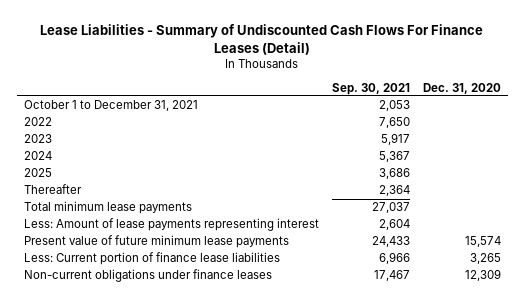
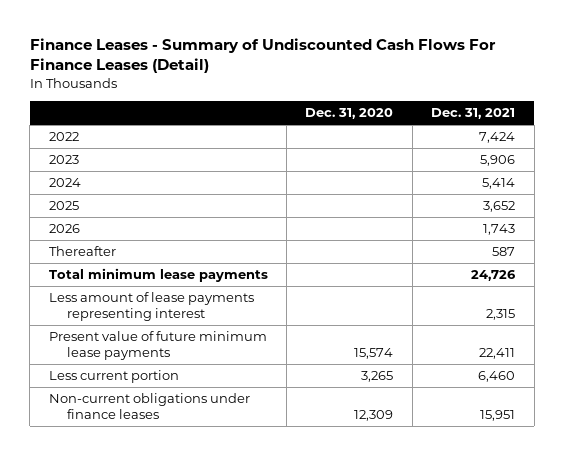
[40,23,484,55] Lease Liabilities - Summary of Undiscounted Cash Flows For Finance Leases (Detail) -> [29,38,496,74] Finance Leases - Summary of Undiscounted Cash Flows For Finance Leases (Detail)
[331,82,410,95] Sep. 30, 2021 -> none
none -> [431,108,516,120] Dec. 31, 2021
[23,100,198,112] October 1 to December 31, 2021 -> none
none -> [48,224,80,234] 2026
[23,218,319,232] Less: Amount of lease payments representing interest -> [48,292,254,321] Less amount of lease payments representing interest
[23,252,280,266] Less: Current portion of finance lease liabilities -> [48,370,179,384] Less current portion

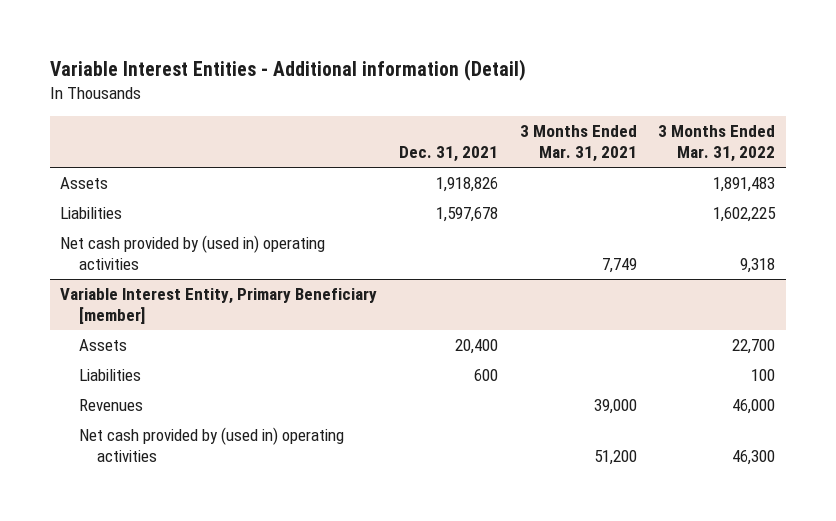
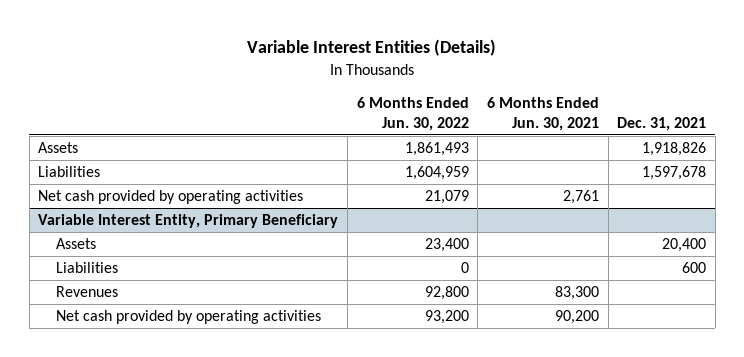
[49,59,526,82] Variable Interest Entities - Additional information (Detail) -> [247,39,497,57] Variable Interest Entities (Details)
[519,125,637,163] 3 Months Ended Mar. 31, 2021 -> none
[658,125,776,163] 3 Months Ended Mar. 31, 2022 -> none
none -> [356,96,469,131] 6 Months Ended Jun. 30, 2022
none -> [486,96,599,131] 6 Months Ended Jun. 30, 2021
[60,234,326,270] Net cash provided by (used in) operating activities -> [38,190,304,205] Net cash provided by operating activities
[60,287,378,324] Variable Interest Entity, Primary Beneficiary [member] -> [38,214,339,229] Variable Interest Entity, Primary Beneficiary
[78,426,344,462] Net cash provided by (used in) operating activities -> [55,310,321,325] Net cash provided by operating activities

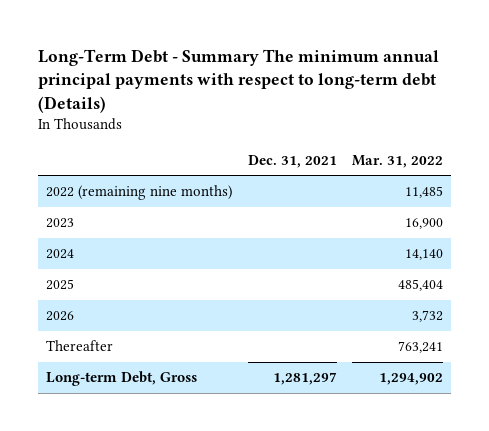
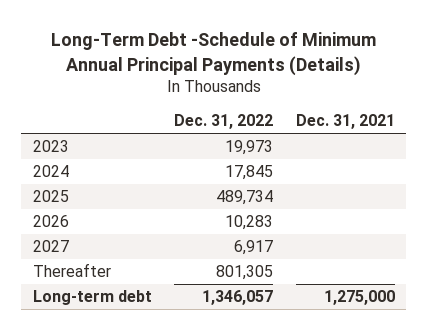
[38,48,440,113] Long-Term Debt - Summary The minimum annual principal payments with respect to long-term debt (Details) -> [50,31,376,76] Long-Term Debt -Schedule of Minimum Annual Principal Payments (Details)
[352,154,444,168] Mar. 31, 2022 -> none
none -> [174,113,274,129] Dec. 31, 2022
[45,185,232,201] 2022 (remaining nine months) -> none
none -> [32,240,69,253] 2027
[45,371,197,387] Long-term Debt, Gross -> [32,290,152,306] Long-term debt
[272,372,337,386] 1,281,297 -> [323,290,395,306] 1,275,000

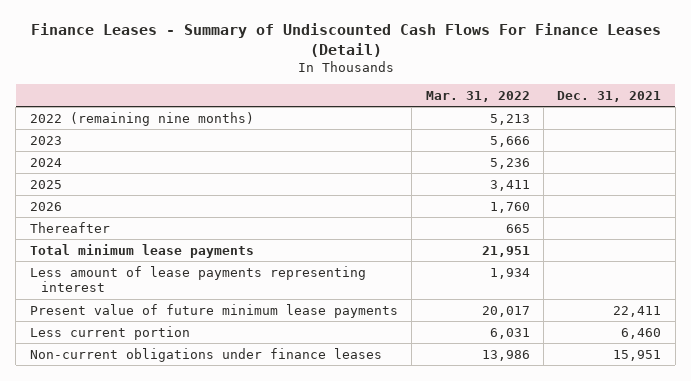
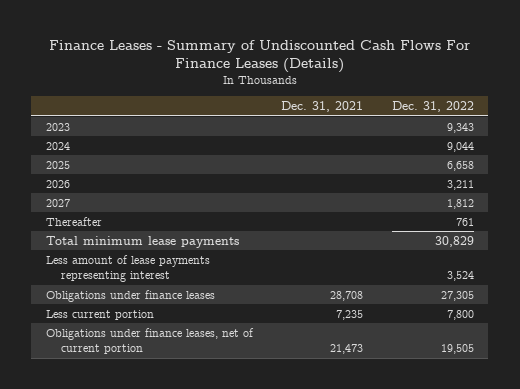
[30,23,661,57] Finance Leases - Summary of Undiscounted Cash Flows For Finance Leases (Detail) -> [48,39,470,74] Finance Leases - Summary of Undiscounted Cash Flows For Finance Leases (Details)
[425,90,530,102] Mar. 31, 2022 -> none
none -> [392,101,475,113] Dec. 31, 2022
[29,111,254,126] 2022 (remaining nine months) -> none
none -> [45,198,70,207] 2027
[29,303,398,318] Present value of future minimum lease payments -> none
none -> [45,289,215,302] Obligations under finance leases
[621,327,662,339] 6,460 -> [336,309,364,320] 7,235
[29,347,382,362] Non-current obligations under finance leases -> [45,327,254,355] Obligations under finance leases, net of current portion
[613,349,662,361] 15,951 -> [330,344,364,355] 21,473

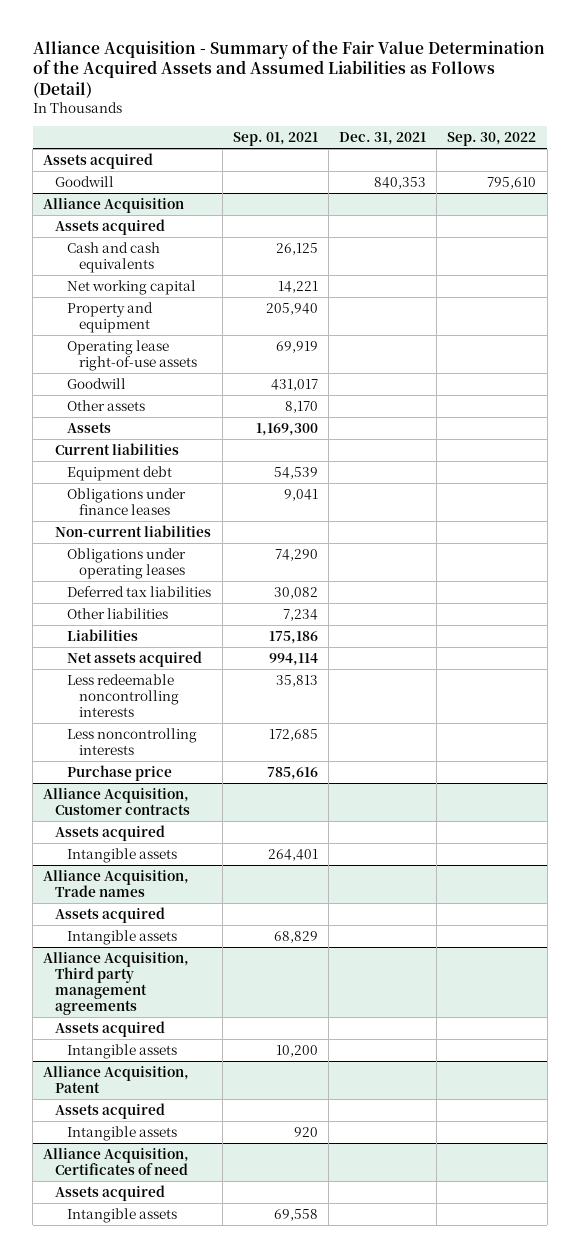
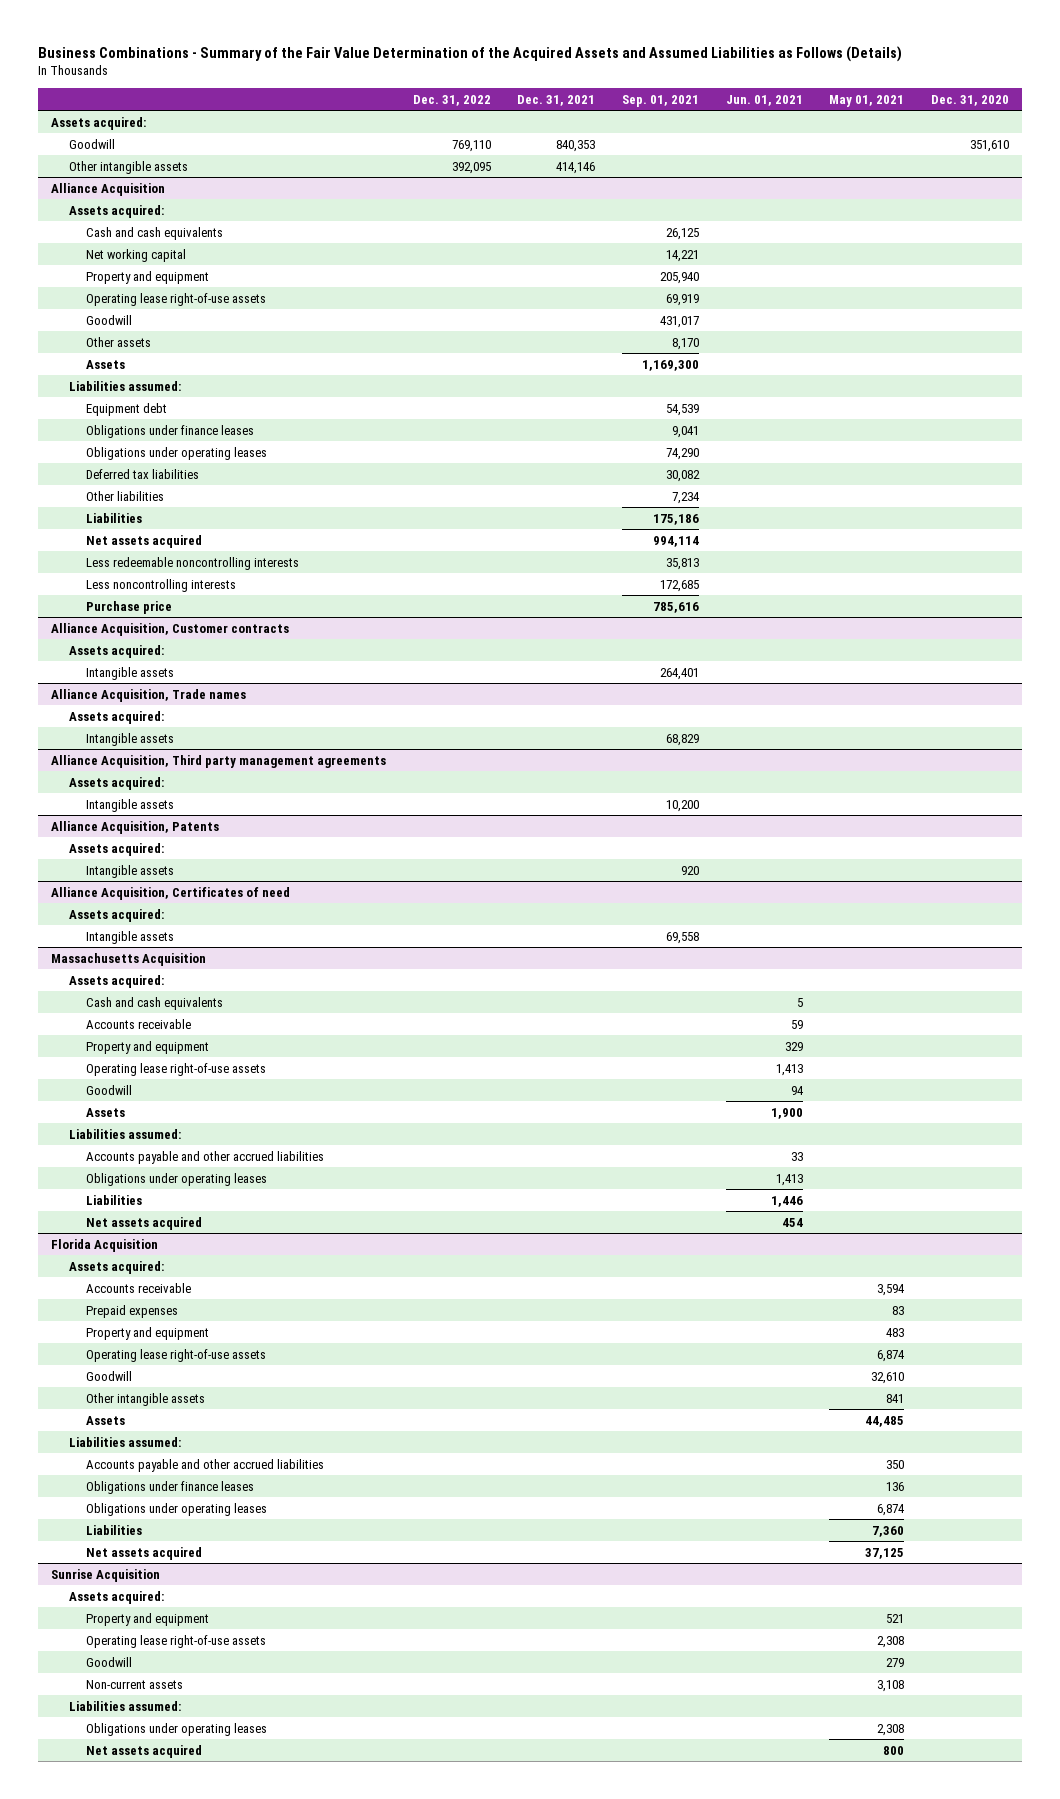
[32,39,545,98] Alliance Acquisition - Summary of the Fair Value Determination of the Acquired Assets and Assumed Liabilities as Follows (Detail) -> [38,45,903,62] Business Combinations - Summary of the Fair Value Determination of the Acquired Assets and Assumed Liabilities as Follows (Details)
[447,132,537,147] Sep. 30, 2022 -> none
none -> [412,94,491,106] Dec. 31, 2022
none -> [725,94,803,106] Jun. 01, 2021
none -> [829,94,905,107] May 01, 2021
none -> [930,94,1009,106] Dec. 31, 2020
[43,152,154,169] Assets acquired -> [51,116,147,130] Assets acquired:
none -> [68,160,188,174] Other intangible assets
[55,218,166,235] Assets acquired -> [68,204,164,218] Assets acquired:
[55,442,180,455] Current liabilities -> none
none -> [68,380,181,391] Liabilities assumed:
[55,524,212,537] Non-current liabilities -> none
[55,824,166,841] Assets acquired -> [68,644,164,658] Assets acquired:
[55,906,166,923] Assets acquired -> [68,710,164,724] Assets acquired:
[55,1020,166,1037] Assets acquired -> [68,776,164,790] Assets acquired:
[43,1065,190,1093] Alliance Acquisition, Patent -> [51,820,220,834] Alliance Acquisition, Patents
[55,1102,166,1119] Assets acquired -> [68,842,164,856] Assets acquired:
[55,1184,166,1201] Assets acquired -> [68,908,164,922] Assets acquired:
none -> [51,952,207,966] Massachusetts Acquisition
none -> [68,974,164,988] Assets acquired:
none -> [85,996,223,1010] Cash and cash equivalents
none -> [85,1018,191,1029] Accounts receivable
none -> [85,1040,209,1054] Property and equipment
none -> [85,1062,266,1076] Operating lease right-of-use assets
none -> [85,1084,132,1095] Goodwill
none -> [85,1107,125,1117] Assets
none -> [68,1128,181,1139] Liabilities assumed:
none -> [85,1150,324,1164] Accounts payable and other accrued liabilities
none -> [85,1172,267,1186] Obligations under operating leases
none -> [85,1194,142,1205] Liabilities
none -> [85,1216,202,1230] Net assets acquired
none -> [51,1238,159,1252] Florida Acquisition
none -> [68,1260,164,1274] Assets acquired:
none -> [85,1282,191,1293] Accounts receivable
none -> [85,1304,178,1318] Prepaid expenses
none -> [85,1326,209,1340] Property and equipment
none -> [85,1348,266,1362] Operating lease right-of-use assets
none -> [85,1370,132,1381] Goodwill
none -> [85,1392,205,1406] Other intangible assets
none -> [85,1415,125,1425] Assets
none -> [68,1436,181,1447] Liabilities assumed:
none -> [85,1458,324,1472] Accounts payable and other accrued liabilities
none -> [85,1480,254,1494] Obligations under finance leases
none -> [85,1502,267,1516] Obligations under operating leases
none -> [85,1524,142,1535] Liabilities
none -> [85,1546,202,1560] Net assets acquired
none -> [51,1568,161,1582] Sunrise Acquisition
none -> [68,1590,164,1604] Assets acquired:
none -> [85,1612,209,1626] Property and equipment
none -> [85,1634,266,1648] Operating lease right-of-use assets
none -> [85,1656,132,1667] Goodwill
none -> [85,1679,183,1689] Non-current assets
none -> [68,1700,181,1711] Liabilities assumed:
none -> [85,1722,267,1736] Obligations under operating leases
none -> [85,1744,202,1758] Net assets acquired

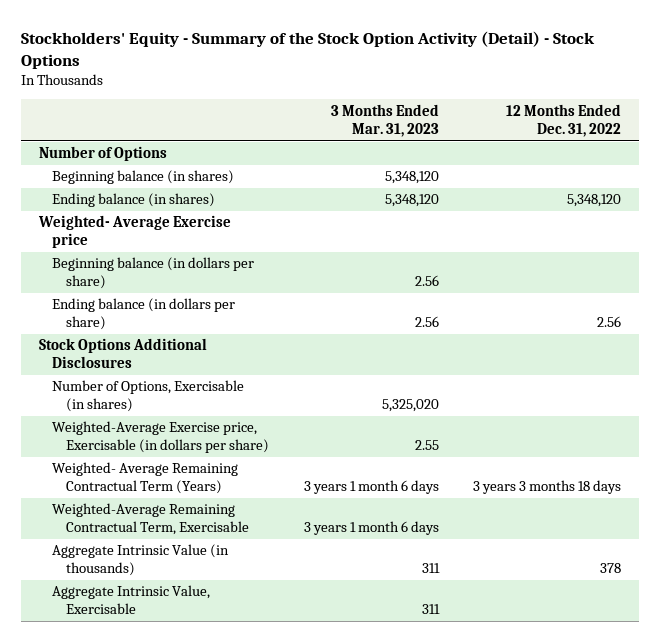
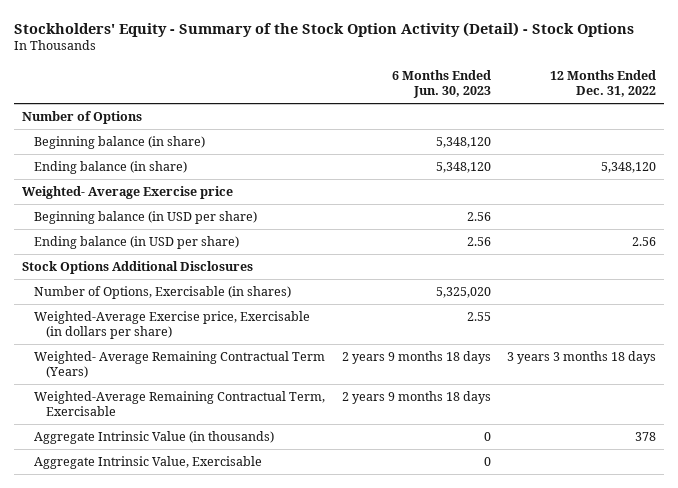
[330,103,439,137] 3 Months Ended Mar. 31, 2023 -> none
none -> [391,69,491,99] 6 Months Ended Jun. 30, 2023
[52,170,235,185] Beginning balance (in shares) -> [34,135,206,149] Beginning balance (in share)
[52,193,216,208] Ending balance (in shares) -> [34,160,188,174] Ending balance (in share)
[52,257,255,290] Beginning balance (in dollars per share) -> [34,210,258,224] Beginning balance (in USD per share)
[52,298,236,331] Ending balance (in dollars per share) -> [34,235,240,249] Ending balance (in USD per share)

